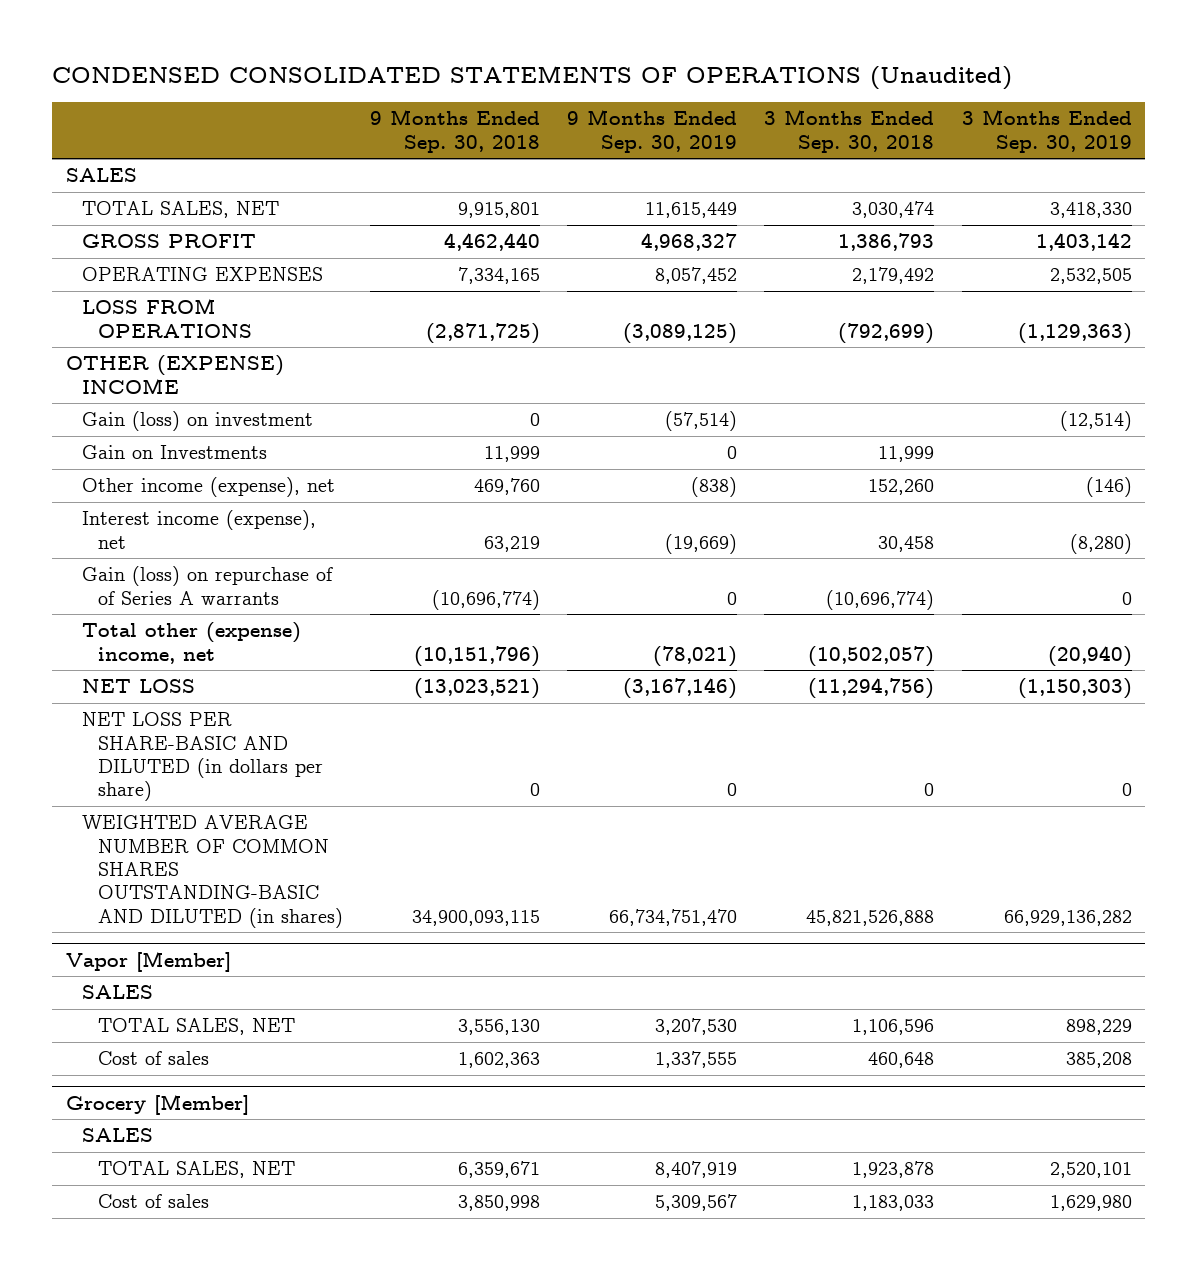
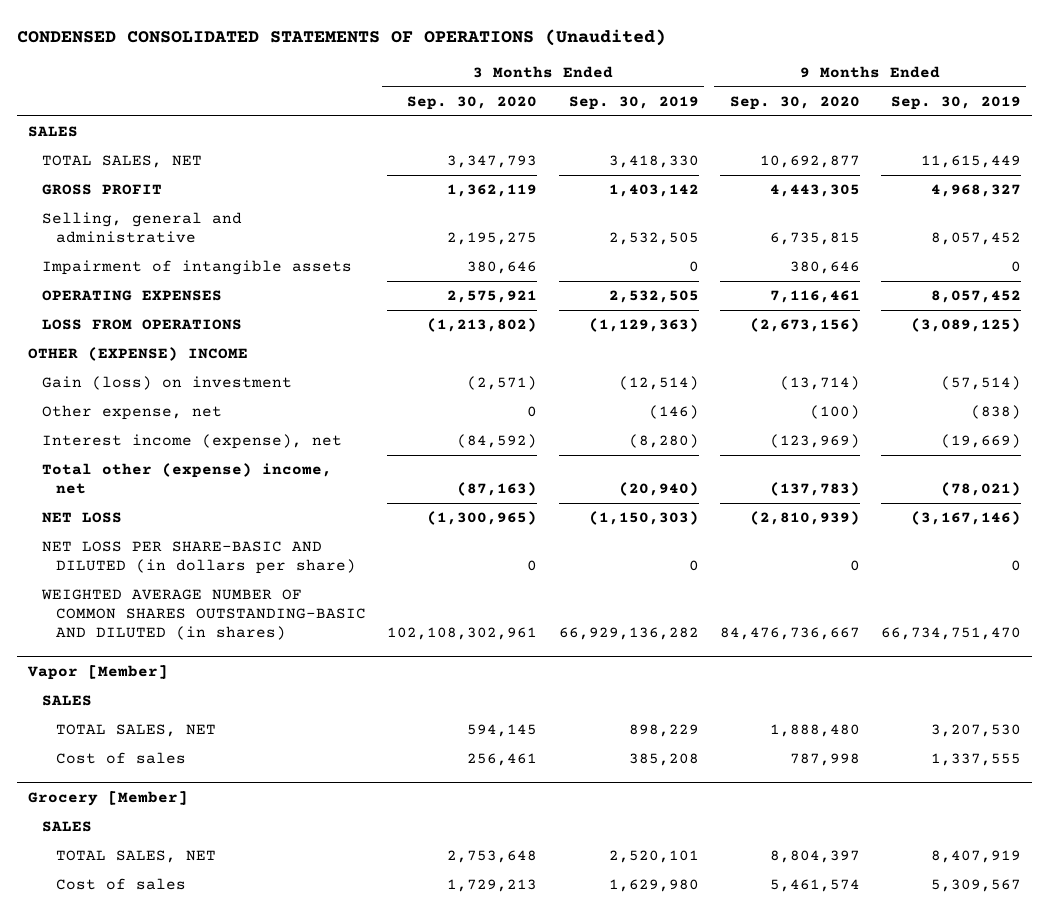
[369,109,540,153] 9 Months Ended Sep. 30, 2018 -> none
[764,109,935,153] 3 Months Ended Sep. 30, 2018 -> none
none -> [407,95,538,110] Sep. 30, 2020
none -> [729,95,860,110] Sep. 30, 2020
none -> [41,212,242,244] Selling, general and administrative
none -> [41,260,352,276] Impairment of intangible assets
[81,445,267,460] Gain on Investments -> none
[81,477,335,498] Other income (expense), net -> [41,405,222,421] Other expense, net
[81,566,333,605] Gain (loss) on repurchase of of Series A warrants -> none

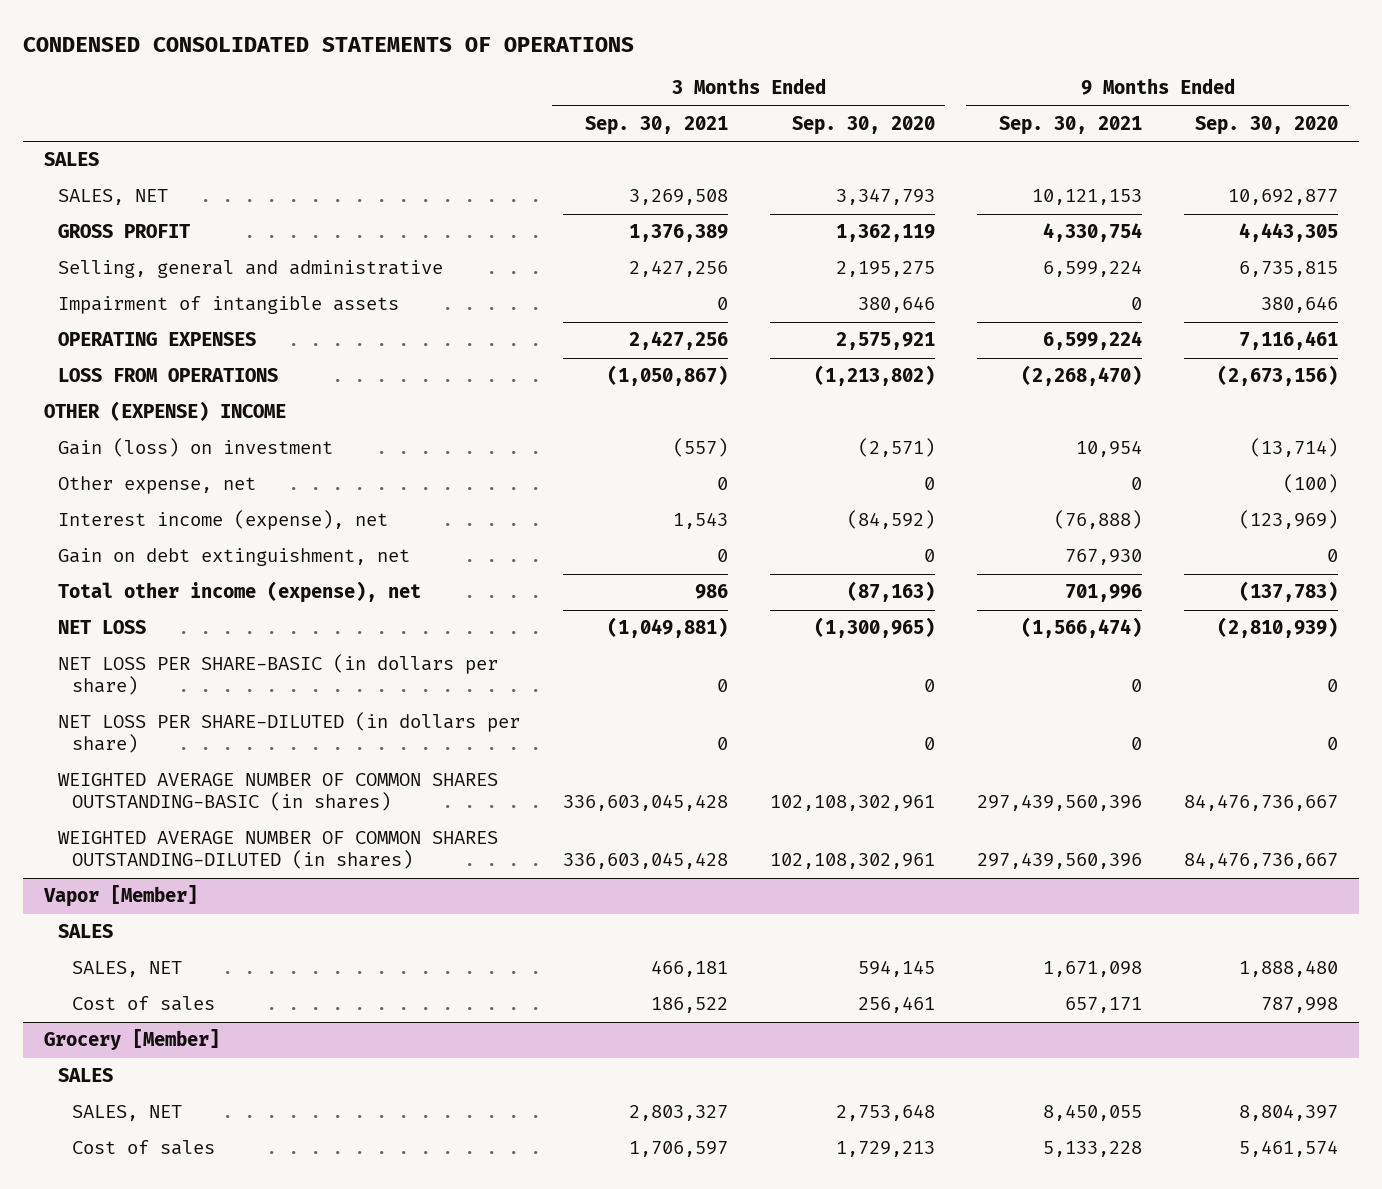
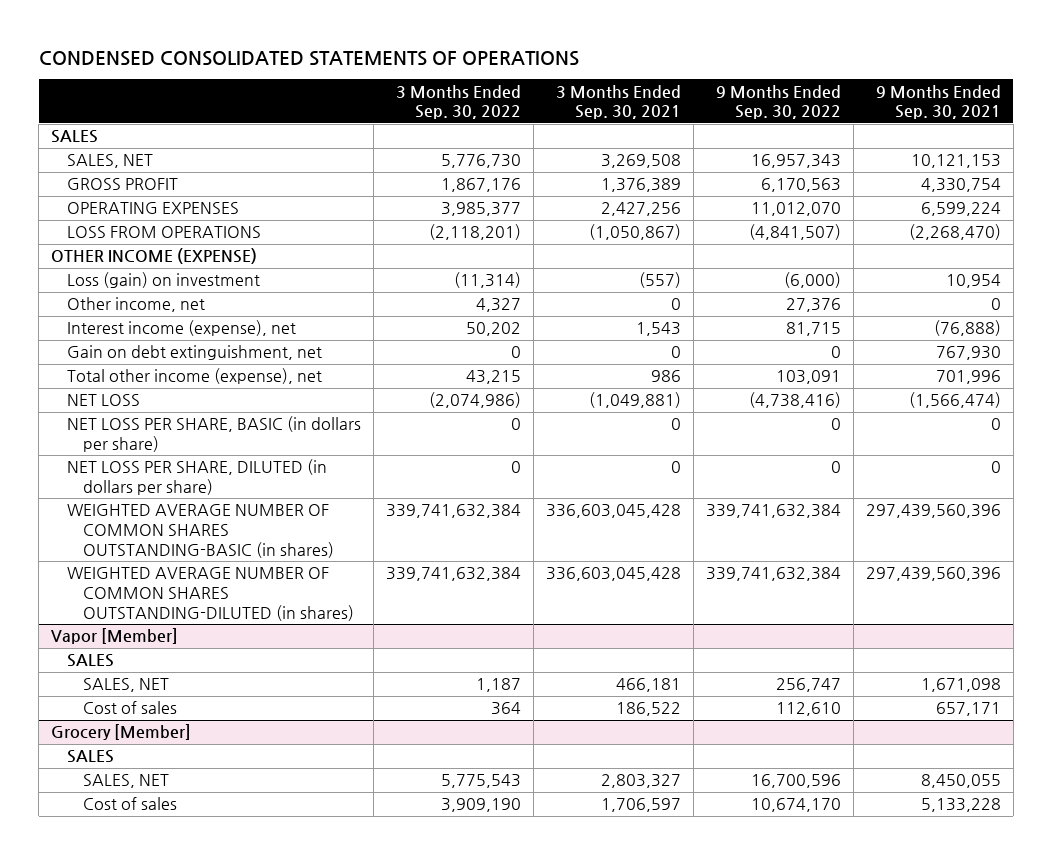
[791,116,935,136] Sep. 30, 2020 -> none
[1195,116,1339,136] Sep. 30, 2020 -> none
none -> [396,84,522,120] 3 Months Ended Sep. 30, 2022
none -> [715,84,841,120] 9 Months Ended Sep. 30, 2022
[58,260,444,279] Selling, general and administrative -> none
[58,296,400,315] Impairment of intangible assets -> none
[44,401,287,422] OTHER (EXPENSE) INCOME -> [51,248,258,265] OTHER INCOME (EXPENSE)
[58,438,334,458] Gain (loss) on investment -> [67,272,261,289] Loss (gain) on investment
[58,476,257,495] Other expense, net -> [67,297,206,313] Other income, net
[58,654,499,696] NET LOSS PER SHARE-BASIC (in dollars per share) -> [67,416,362,452] NET LOSS PER SHARE, BASIC (in dollars per share)
[58,712,521,754] NET LOSS PER SHARE-DILUTED (in dollars per share) -> [67,459,328,495] NET LOSS PER SHARE, DILUTED (in dollars per share)

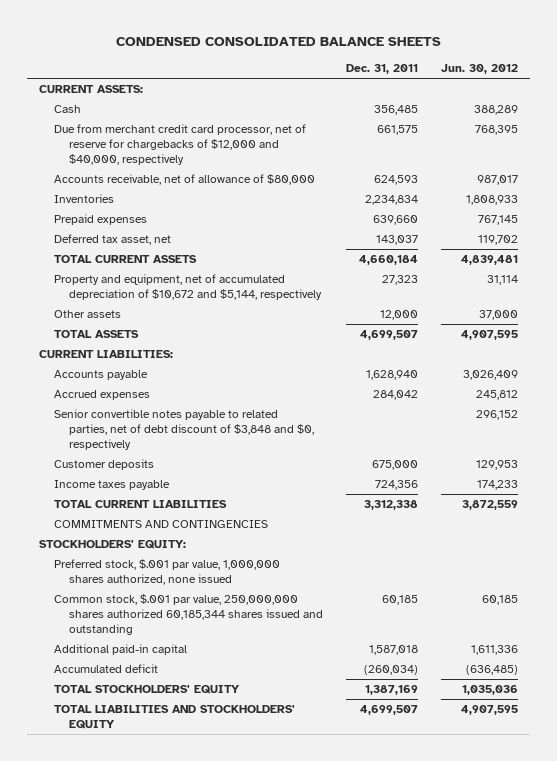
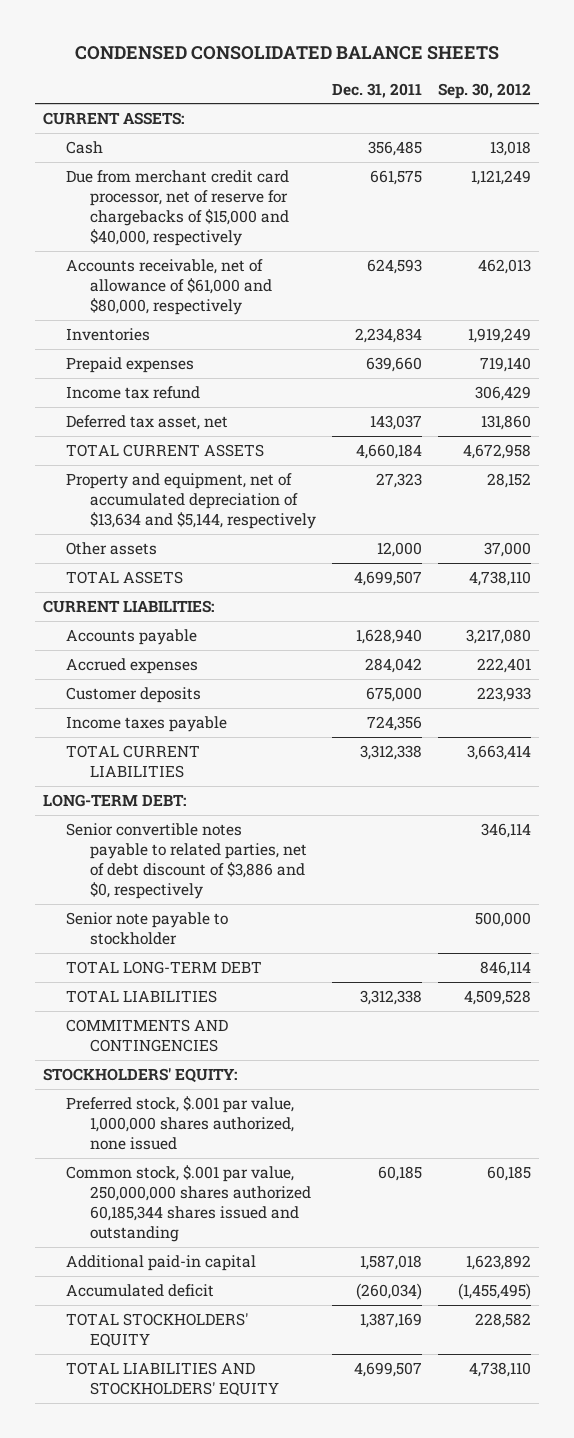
[441,64,519,75] Jun. 30, 2012 -> none
none -> [437,82,531,99] Sep. 30, 2012
[53,124,306,165] Due from merchant credit card processor, net of reserve for chargebacks of $12,000 and $40,000, respectively -> [66,169,290,247] Due from merchant credit card processor, net of reserve for chargebacks of $15,000 and $40,000, respectively
[53,174,315,186] Accounts receivable, net of allowance of $80,000 -> [66,258,272,316] Accounts receivable, net of allowance of $61,000 and $80,000, respectively
none -> [66,385,201,399] Income tax refund
[53,274,323,301] Property and equipment, net of accumulated depreciation of $10,672 and $5,144, respectively -> [66,472,316,530] Property and equipment, net of accumulated depreciation of $13,634 and $5,144, respectively
[53,409,315,450] Senior convertible notes payable to related parties, net of debt discount of $3,848 and $0, respectively -> none
none -> [42,793,186,807] LONG-TERM DEBT:
none -> [66,822,307,900] Senior convertible notes payable to related parties, net of debt discount of $3,886 and $0, respectively
none -> [66,911,229,945] Senior note payable to stockholder
none -> [66,960,263,974] TOTAL LONG-TERM DEBT
none -> [66,989,218,1003] TOTAL LIABILITIES

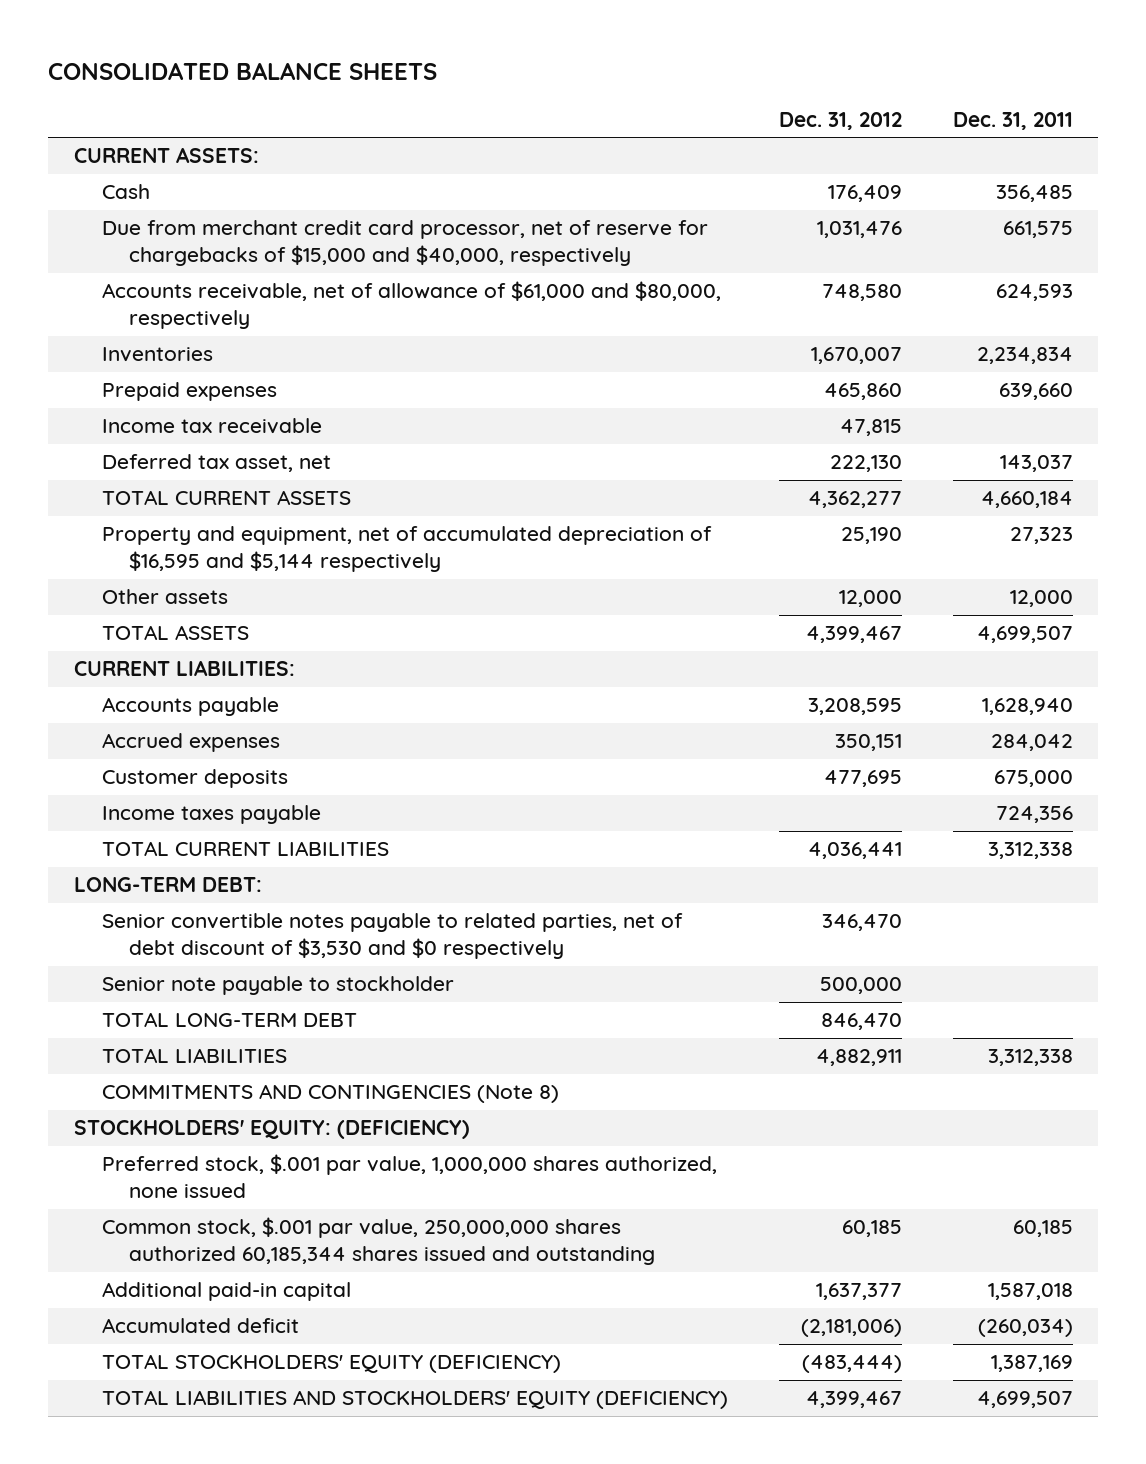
[74,46,499,61] CONDENSED CONSOLIDATED BALANCE SHEETS -> [48,62,438,81] CONSOLIDATED BALANCE SHEETS
[437,82,531,99] Sep. 30, 2012 -> none
none -> [778,111,902,130] Dec. 31, 2012
[66,385,201,399] Income tax refund -> [101,418,322,435] Income tax receivable
[66,472,316,530] Property and equipment, net of accumulated depreciation of $13,634 and $5,144, respectively -> [101,526,712,573] Property and equipment, net of accumulated depreciation of $16,595 and $5,144 respectively
[66,822,307,900] Senior convertible notes payable to related parties, net of debt discount of $3,886 and $0, respectively -> [101,913,683,960] Senior convertible notes payable to related parties, net of debt discount of $3,530 and $0 respectively
[66,1018,229,1052] COMMITMENTS AND CONTINGENCIES -> [101,1084,559,1104] COMMITMENTS AND CONTINGENCIES (Note 8)
[42,1067,237,1083] STOCKHOLDERS' EQUITY: -> [73,1120,470,1140] STOCKHOLDERS' EQUITY: (DEFICIENCY)
[66,1312,249,1347] TOTAL STOCKHOLDERS' EQUITY -> [101,1354,561,1374] TOTAL STOCKHOLDERS' EQUITY (DEFICIENCY)
[66,1361,279,1396] TOTAL LIABILITIES AND STOCKHOLDERS' EQUITY -> [101,1390,728,1410] TOTAL LIABILITIES AND STOCKHOLDERS' EQUITY (DEFICIENCY)

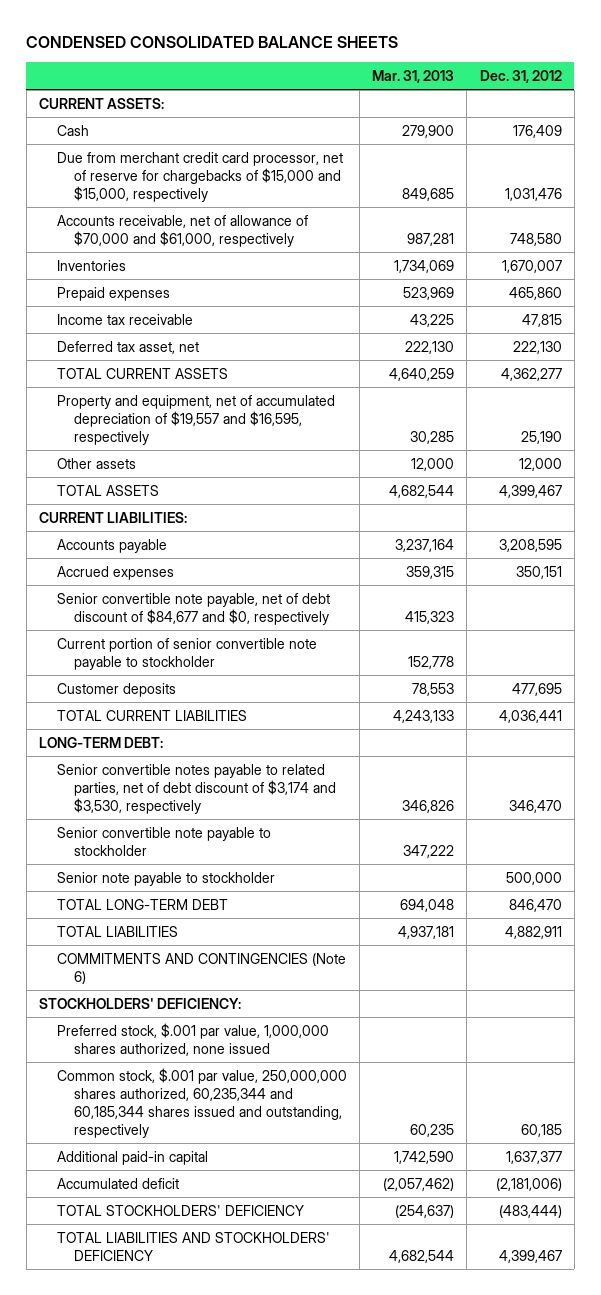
[48,62,438,81] CONSOLIDATED BALANCE SHEETS -> [26,36,399,49] CONDENSED CONSOLIDATED BALANCE SHEETS
[952,111,1073,130] Dec. 31, 2011 -> none
none -> [372,69,455,83] Mar. 31, 2013
[101,220,708,267] Due from merchant credit card processor, net of reserve for chargebacks of $15,000 and $40,000, respectively -> [56,151,343,202] Due from merchant credit card processor, net of reserve for chargebacks of $15,000 and $15,000, respectively
[101,281,721,330] Accounts receivable, net of allowance of $61,000 and $80,000, respectively -> [56,214,308,247] Accounts receivable, net of allowance of $70,000 and $61,000, respectively
[101,526,712,573] Property and equipment, net of accumulated depreciation of $16,595 and $5,144 respectively -> [56,394,335,445] Property and equipment, net of accumulated depreciation of $19,557 and $16,595, respectively
none -> [56,592,330,625] Senior convertible note payable, net of debt discount of $84,677 and $0, respectively
none -> [56,637,317,670] Current portion of senior convertible note payable to stockholder
[101,805,321,825] Income taxes payable -> none
[101,913,683,960] Senior convertible notes payable to related parties, net of debt discount of $3,530 and $0 respectively -> [56,763,336,814] Senior convertible notes payable to related parties, net of debt discount of $3,174 and $3,530, respectively
none -> [56,826,271,856] Senior convertible note payable to stockholder
[101,1084,559,1104] COMMITMENTS AND CONTINGENCIES (Note 8) -> [56,952,346,984] COMMITMENTS AND CONTINGENCIES (Note 6)
[73,1120,470,1140] STOCKHOLDERS' EQUITY: (DEFICIENCY) -> [39,997,242,1009] STOCKHOLDERS' DEFICIENCY:
[101,1217,656,1266] Common stock, $.001 par value, 250,000,000 shares authorized 60,185,344 shares issued and outstanding -> [56,1067,347,1138] Common stock, $.001 par value, 250,000,000 shares authorized, 60,235,344 and 60,185,344 shares issued and outstanding, respectively
[101,1354,561,1374] TOTAL STOCKHOLDERS' EQUITY (DEFICIENCY) -> [56,1204,304,1216] TOTAL STOCKHOLDERS' DEFICIENCY
[101,1390,728,1410] TOTAL LIABILITIES AND STOCKHOLDERS' EQUITY (DEFICIENCY) -> [56,1231,330,1261] TOTAL LIABILITIES AND STOCKHOLDERS' DEFICIENCY

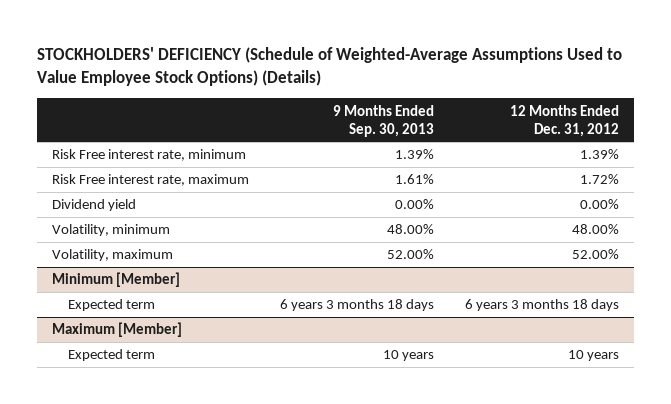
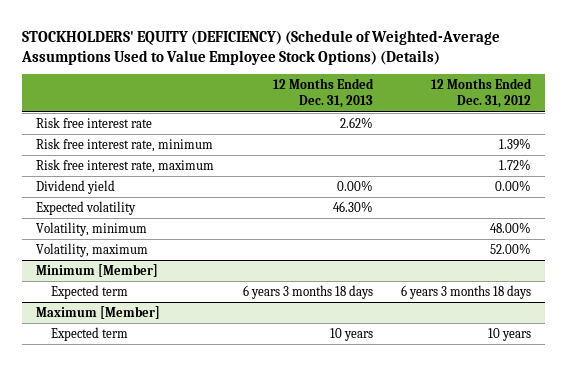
[36,47,622,87] STOCKHOLDERS' DEFICIENCY (Schedule of Weighted-Average Assumptions Used to Value Employee Stock Options) (Details) -> [21,29,501,65] STOCKHOLDERS' EQUITY (DEFICIENCY) (Schedule of Weighted-Average Assumptions Used to Value Employee Stock Options) (Details)
[333,104,435,137] 9 Months Ended Sep. 30, 2013 -> none
none -> [272,78,374,109] 12 Months Ended Dec. 31, 2013
none -> [36,116,153,128] Risk free interest rate
[52,149,247,162] Risk Free interest rate, minimum -> [36,137,214,152] Risk free interest rate, minimum
[52,174,250,187] Risk Free interest rate, maximum -> [36,158,215,173] Risk free interest rate, maximum
none -> [36,200,137,215] Expected volatility

